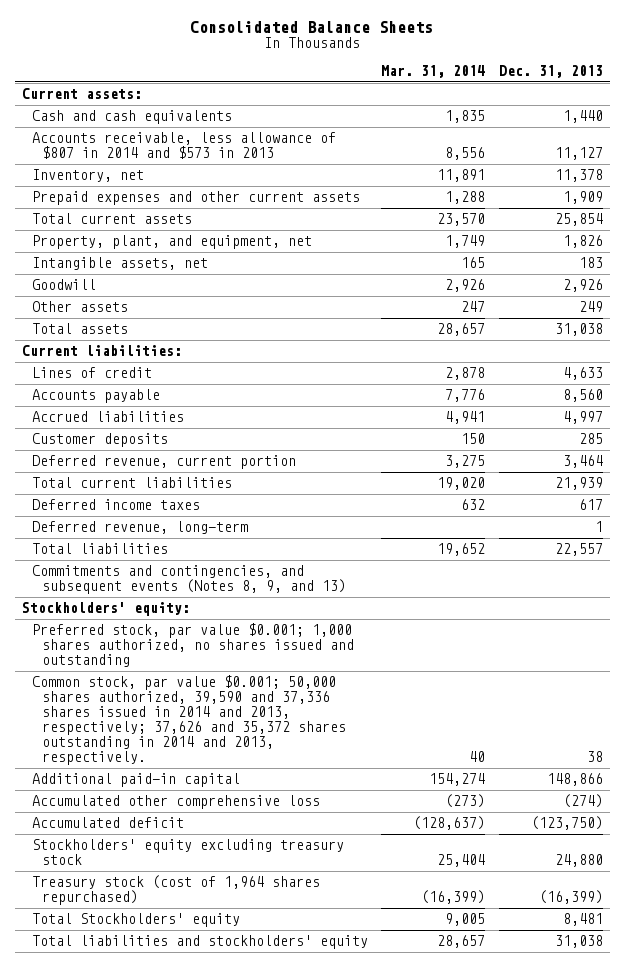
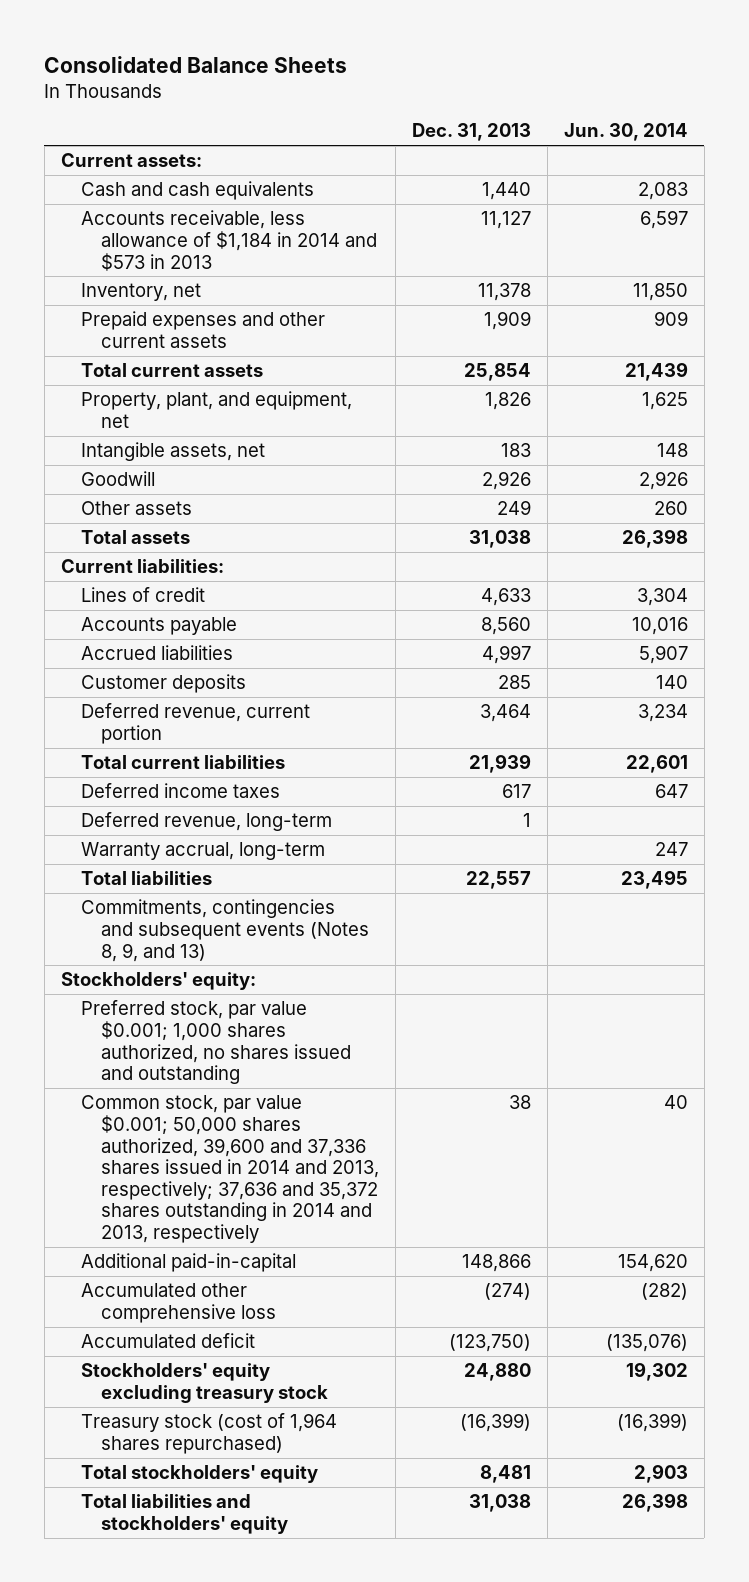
[381,65,486,79] Mar. 31, 2014 -> none
none -> [563,123,688,142] Jun. 30, 2014
[31,132,336,160] Accounts receivable, less allowance of $807 in 2014 and $573 in 2013 -> [80,210,377,271] Accounts receivable, less allowance of $1,184 in 2014 and $573 in 2013
none -> [80,842,325,861] Warranty accrual, long-term
[31,565,347,595] Commitments and contingencies, and subsequent events (Notes 8, 9, and 13) -> [80,899,369,962] Commitments, contingencies and subsequent events (Notes 8, 9, and 13)
[31,675,347,766] Common stock, par value $0.001; 50,000 shares authorized, 39,590 and 37,336 shares issued in 2014 and 2013, respectively; 37,626 and 35,372 shares outstanding in 2014 and 2013, respectively. -> [80,1095,379,1244] Common stock, par value $0.001; 50,000 shares authorized, 39,600 and 37,336 shares issued in 2014 and 2013, respectively; 37,636 and 35,372 shares outstanding in 2014 and 2013, respectively
[31,773,240,788] Additional paid-in capital -> [80,1253,296,1273] Additional paid-in-capital
[31,913,240,928] Total Stockholders' equity -> [80,1465,318,1484] Total stockholders' equity

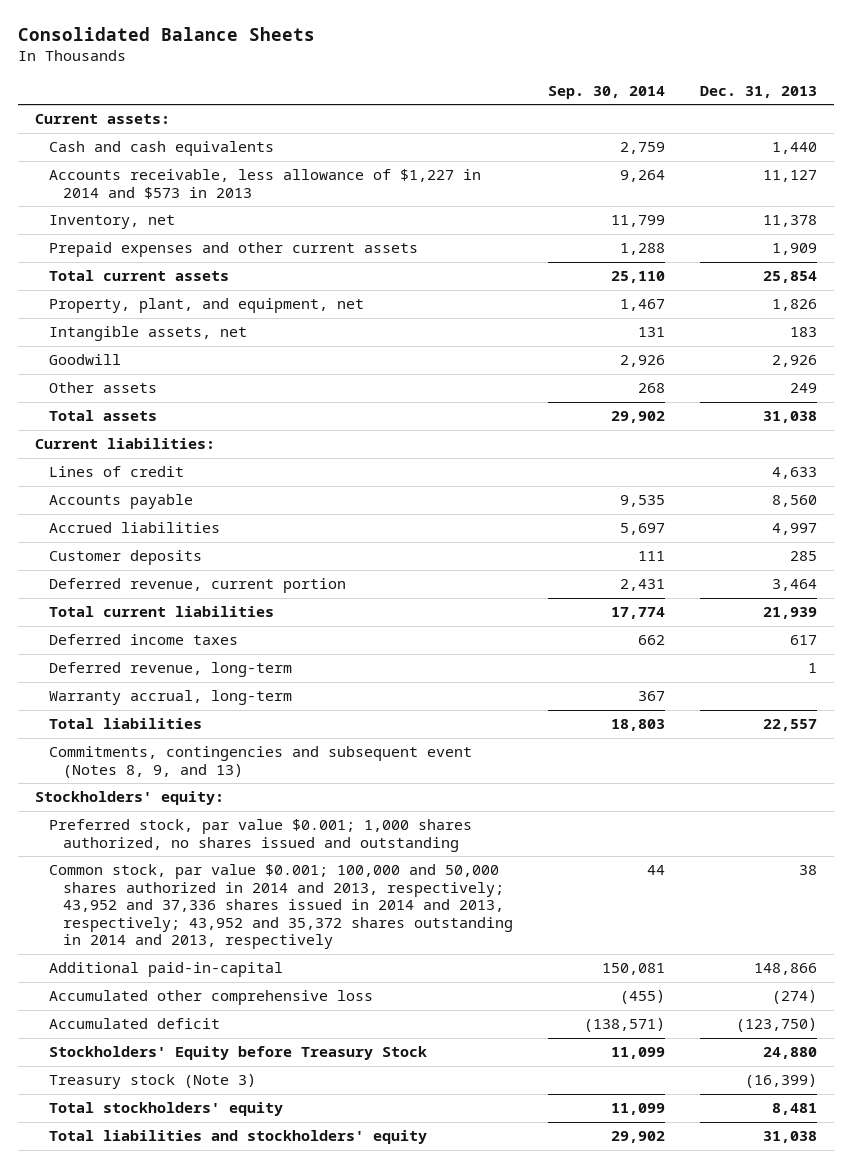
[563,123,688,142] Jun. 30, 2014 -> none
none -> [548,85,666,99] Sep. 30, 2014
[80,210,377,271] Accounts receivable, less allowance of $1,184 in 2014 and $573 in 2013 -> [49,169,482,199] Accounts receivable, less allowance of $1,227 in 2014 and $573 in 2013
[80,899,369,962] Commitments, contingencies and subsequent events (Notes 8, 9, and 13) -> [49,746,473,778] Commitments, contingencies and subsequent event (Notes 8, 9, and 13)
[80,1095,379,1244] Common stock, par value $0.001; 50,000 shares authorized, 39,600 and 37,336 shares issued in 2014 and 2013, respectively; 37,636 and 35,372 shares outstanding in 2014 and 2013, respectively -> [49,864,514,950] Common stock, par value $0.001; 100,000 and 50,000 shares authorized in 2014 and 2013, respectively; 43,952 and 37,336 shares issued in 2014 and 2013, respectively; 43,952 and 35,372 shares outstanding in 2014 and 2013, respectively
[80,1363,328,1403] Stockholders' equity excluding treasury stock -> [49,1046,428,1061] Stockholders' Equity before Treasury Stock
[80,1413,337,1454] Treasury stock (cost of 1,964 shares repurchased) -> [49,1074,257,1090] Treasury stock (Note 3)

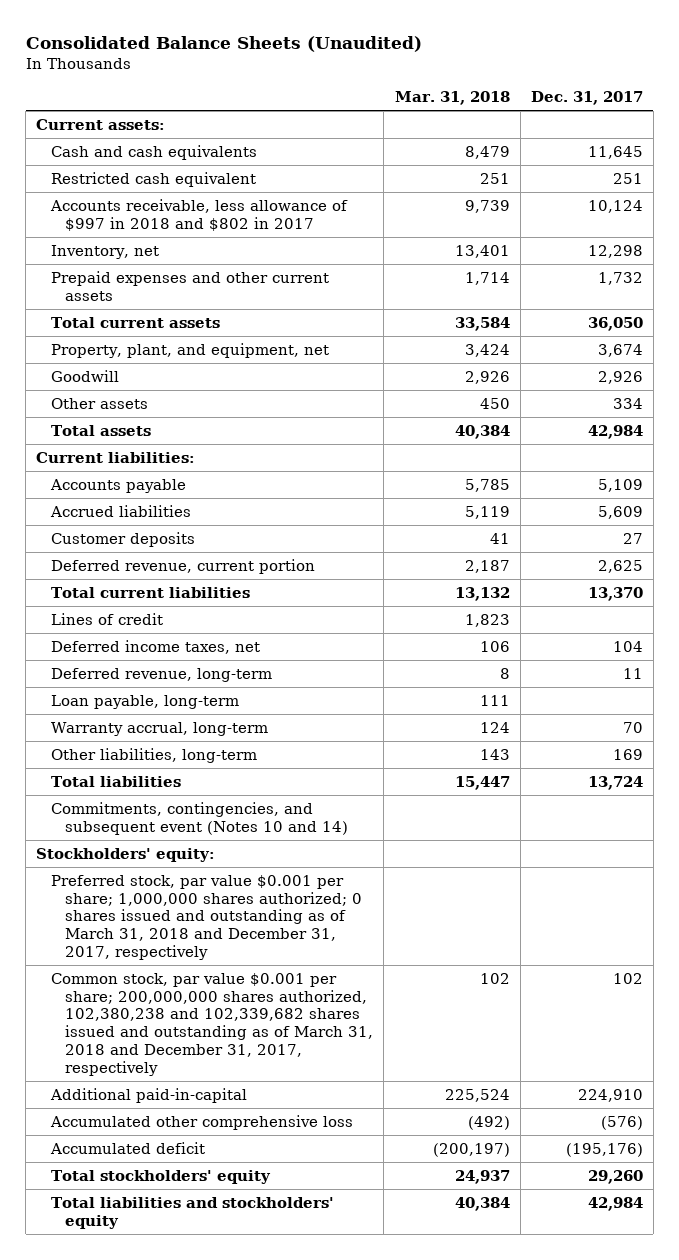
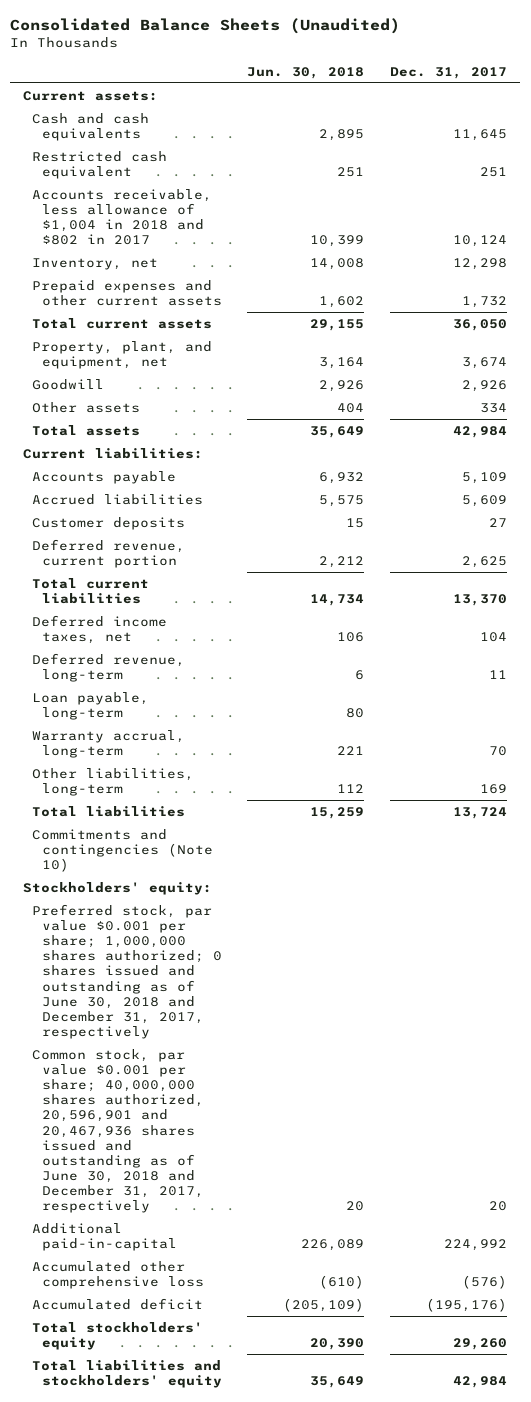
[394,91,510,106] Mar. 31, 2018 -> none
none -> [247,66,365,79] Jun. 30, 2018
[49,198,348,231] Accounts receivable, less allowance of $997 in 2018 and $802 in 2017 -> [32,188,213,246] Accounts receivable, less allowance of $1,004 in 2018 and $802 in 2017
[50,612,163,625] Lines of credit -> none
[50,801,349,835] Commitments, contingencies, and subsequent event (Notes 10 and 14) -> [32,828,213,873] Commitments and contingencies (Note 10)
[50,874,363,961] Preferred stock, par value $0.001 per share; 1,000,000 shares authorized; 0 shares issued and outstanding as of March 31, 2018 and December 31, 2017, respectively -> [32,903,222,1040] Preferred stock, par value $0.001 per share; 1,000,000 shares authorized; 0 shares issued and outstanding as of June 30, 2018 and December 31, 2017, respectively
[50,972,374,1076] Common stock, par value $0.001 per share; 200,000,000 shares authorized, 102,380,238 and 102,339,682 shares issued and outstanding as of March 31, 2018 and December 31, 2017, respectively -> [32,1048,204,1214] Common stock, par value $0.001 per share; 40,000,000 shares authorized, 20,596,901 and 20,467,936 shares issued and outstanding as of June 30, 2018 and December 31, 2017, respectively
[612,972,643,984] 102 -> [489,1201,508,1212] 20
[577,1088,643,1102] 224,910 -> [444,1238,508,1251] 224,992

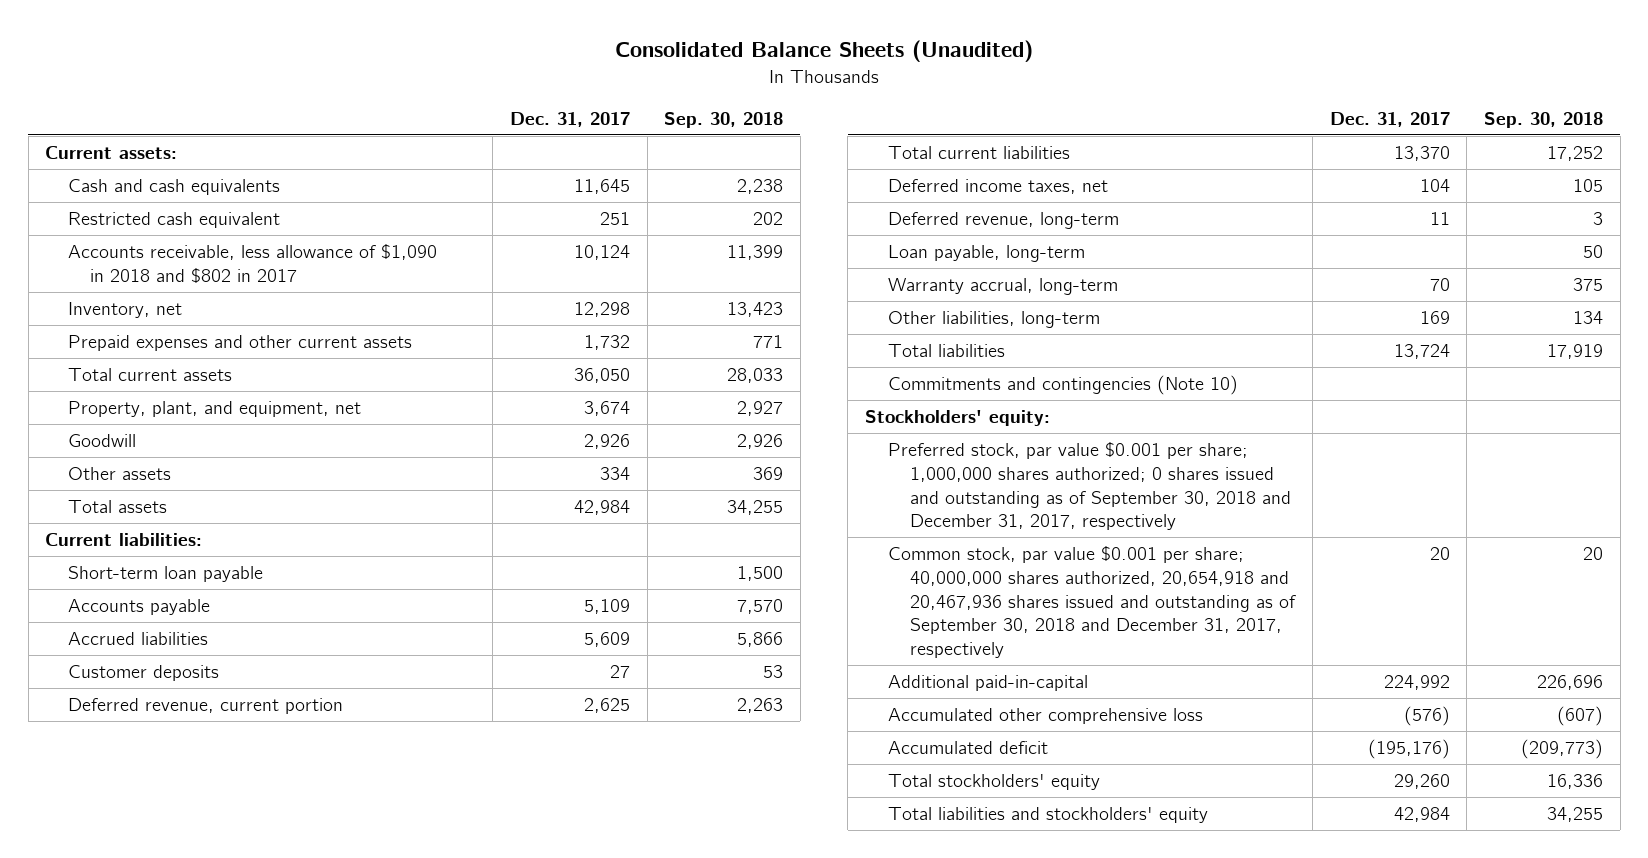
[247,66,365,79] Jun. 30, 2018 -> none
none -> [664,111,784,128] Sep. 30, 2018
[32,188,213,246] Accounts receivable, less allowance of $1,004 in 2018 and $802 in 2017 -> [67,244,437,283] Accounts receivable, less allowance of $1,090 in 2018 and $802 in 2017
none -> [67,566,263,583] Short-term loan payable
[32,903,222,1040] Preferred stock, par value $0.001 per share; 1,000,000 shares authorized; 0 shares issued and outstanding as of June 30, 2018 and December 31, 2017, respectively -> [887,442,1292,531] Preferred stock, par value $0.001 per share; 1,000,000 shares authorized; 0 shares issued and outstanding as of September 30, 2018 and December 31, 2017, respectively
[32,1048,204,1214] Common stock, par value $0.001 per share; 40,000,000 shares authorized, 20,596,901 and 20,467,936 shares issued and outstanding as of June 30, 2018 and December 31, 2017, respectively -> [887,546,1297,658] Common stock, par value $0.001 per share; 40,000,000 shares authorized, 20,654,918 and 20,467,936 shares issued and outstanding as of September 30, 2018 and December 31, 2017, respectively

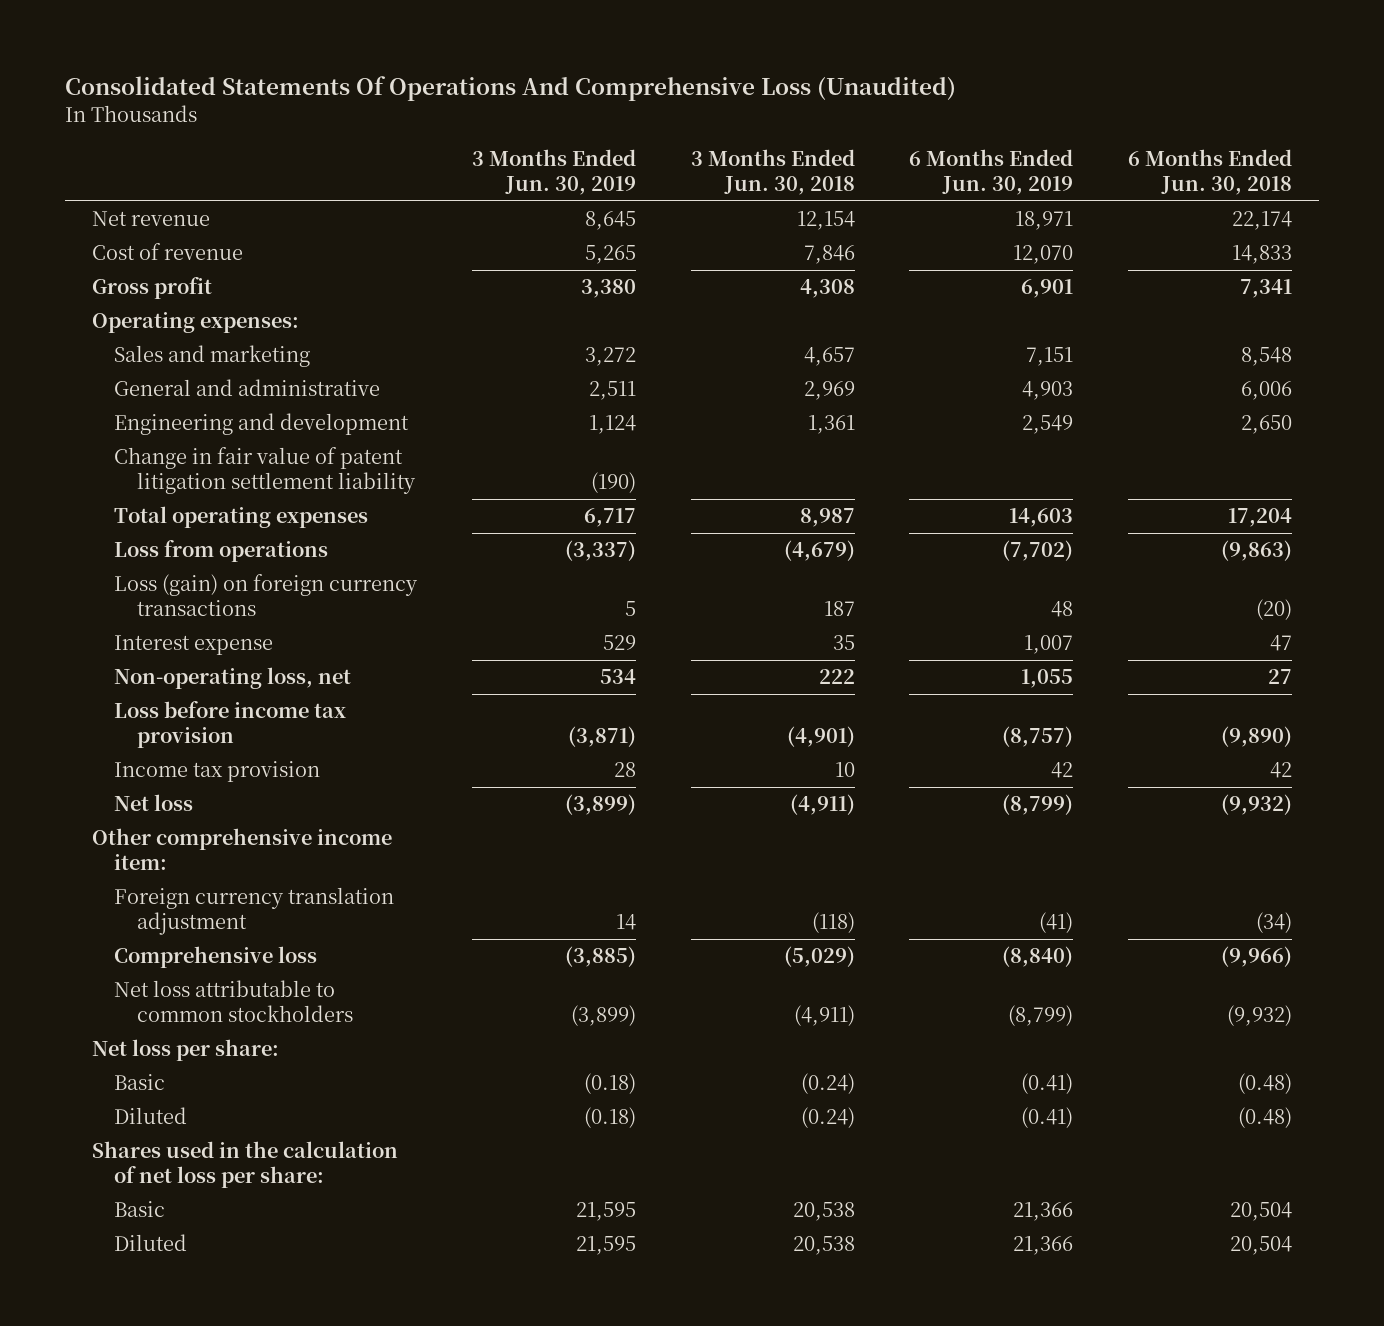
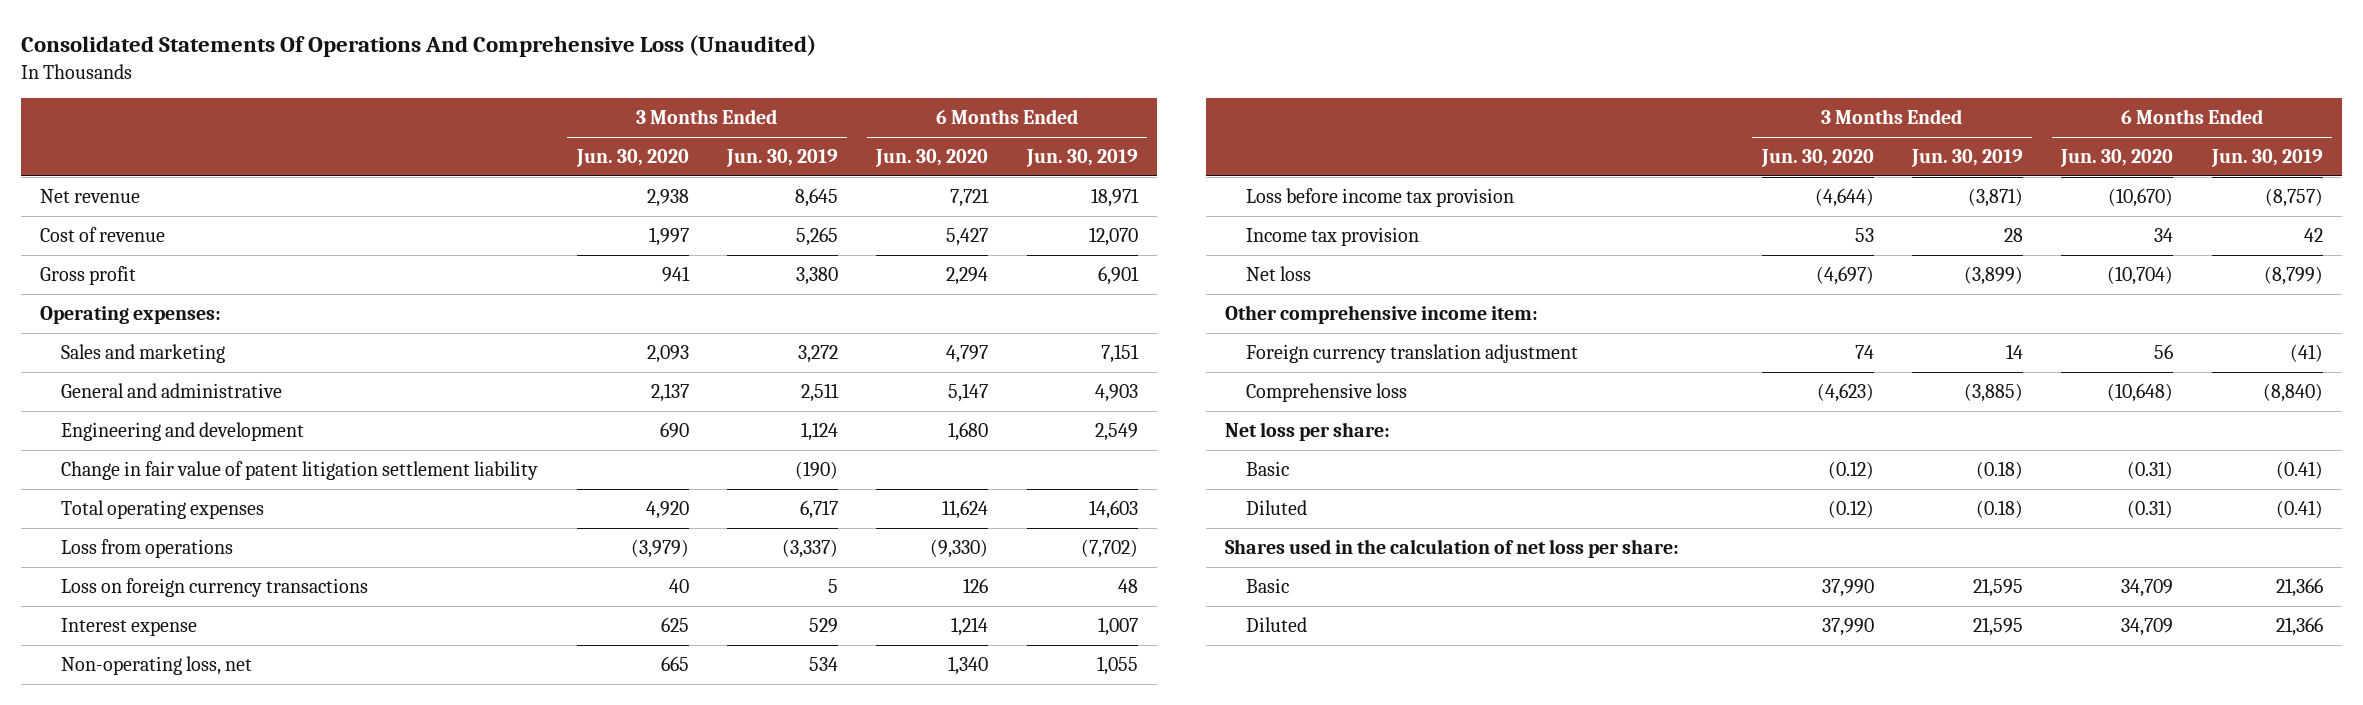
[690,149,855,196] 3 Months Ended Jun. 30, 2018 -> none
[1128,149,1293,196] 6 Months Ended Jun. 30, 2018 -> none
none -> [575,149,689,168] Jun. 30, 2020
none -> [875,149,989,168] Jun. 30, 2020
[114,574,419,617] Loss (gain) on foreign currency transactions -> [61,578,369,598] Loss on foreign currency transactions
[114,980,353,1023] Net loss attributable to common stockholders -> none

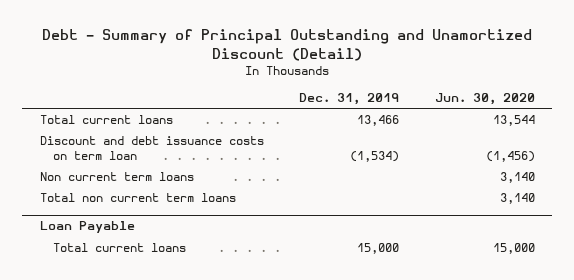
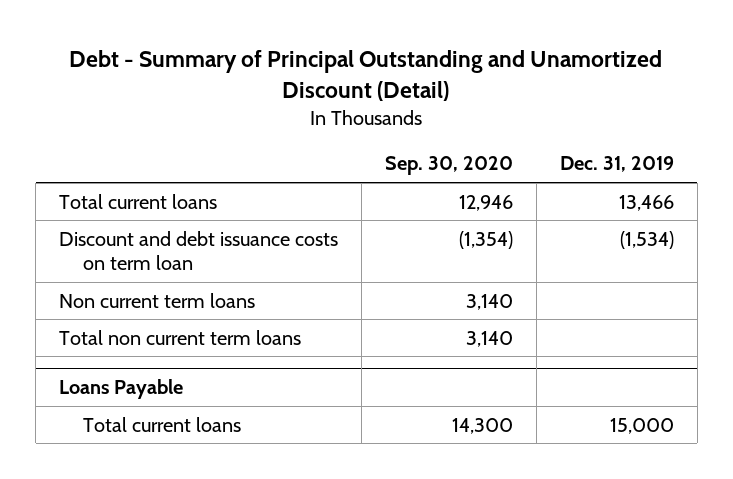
[434,93,535,106] Jun. 30, 2020 -> none
none -> [384,156,513,176] Sep. 30, 2020
[39,221,135,234] Loan Payable -> [59,378,184,399] Loans Payable

